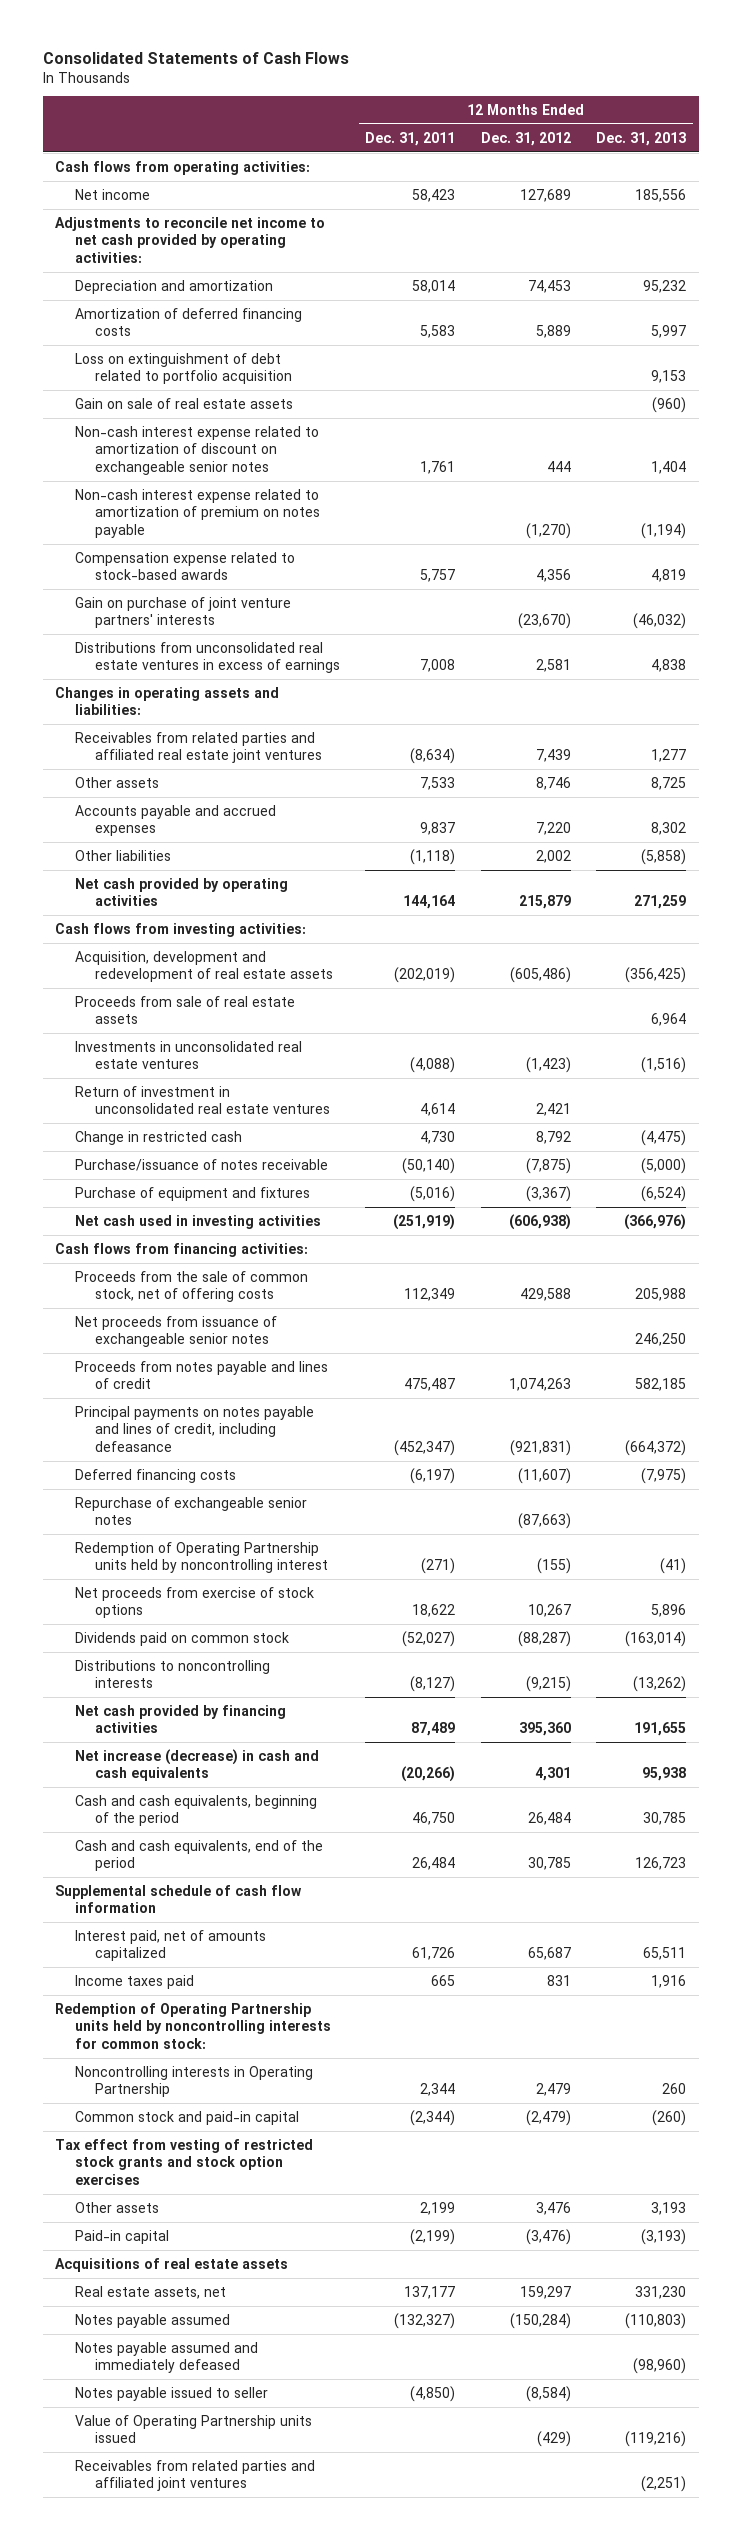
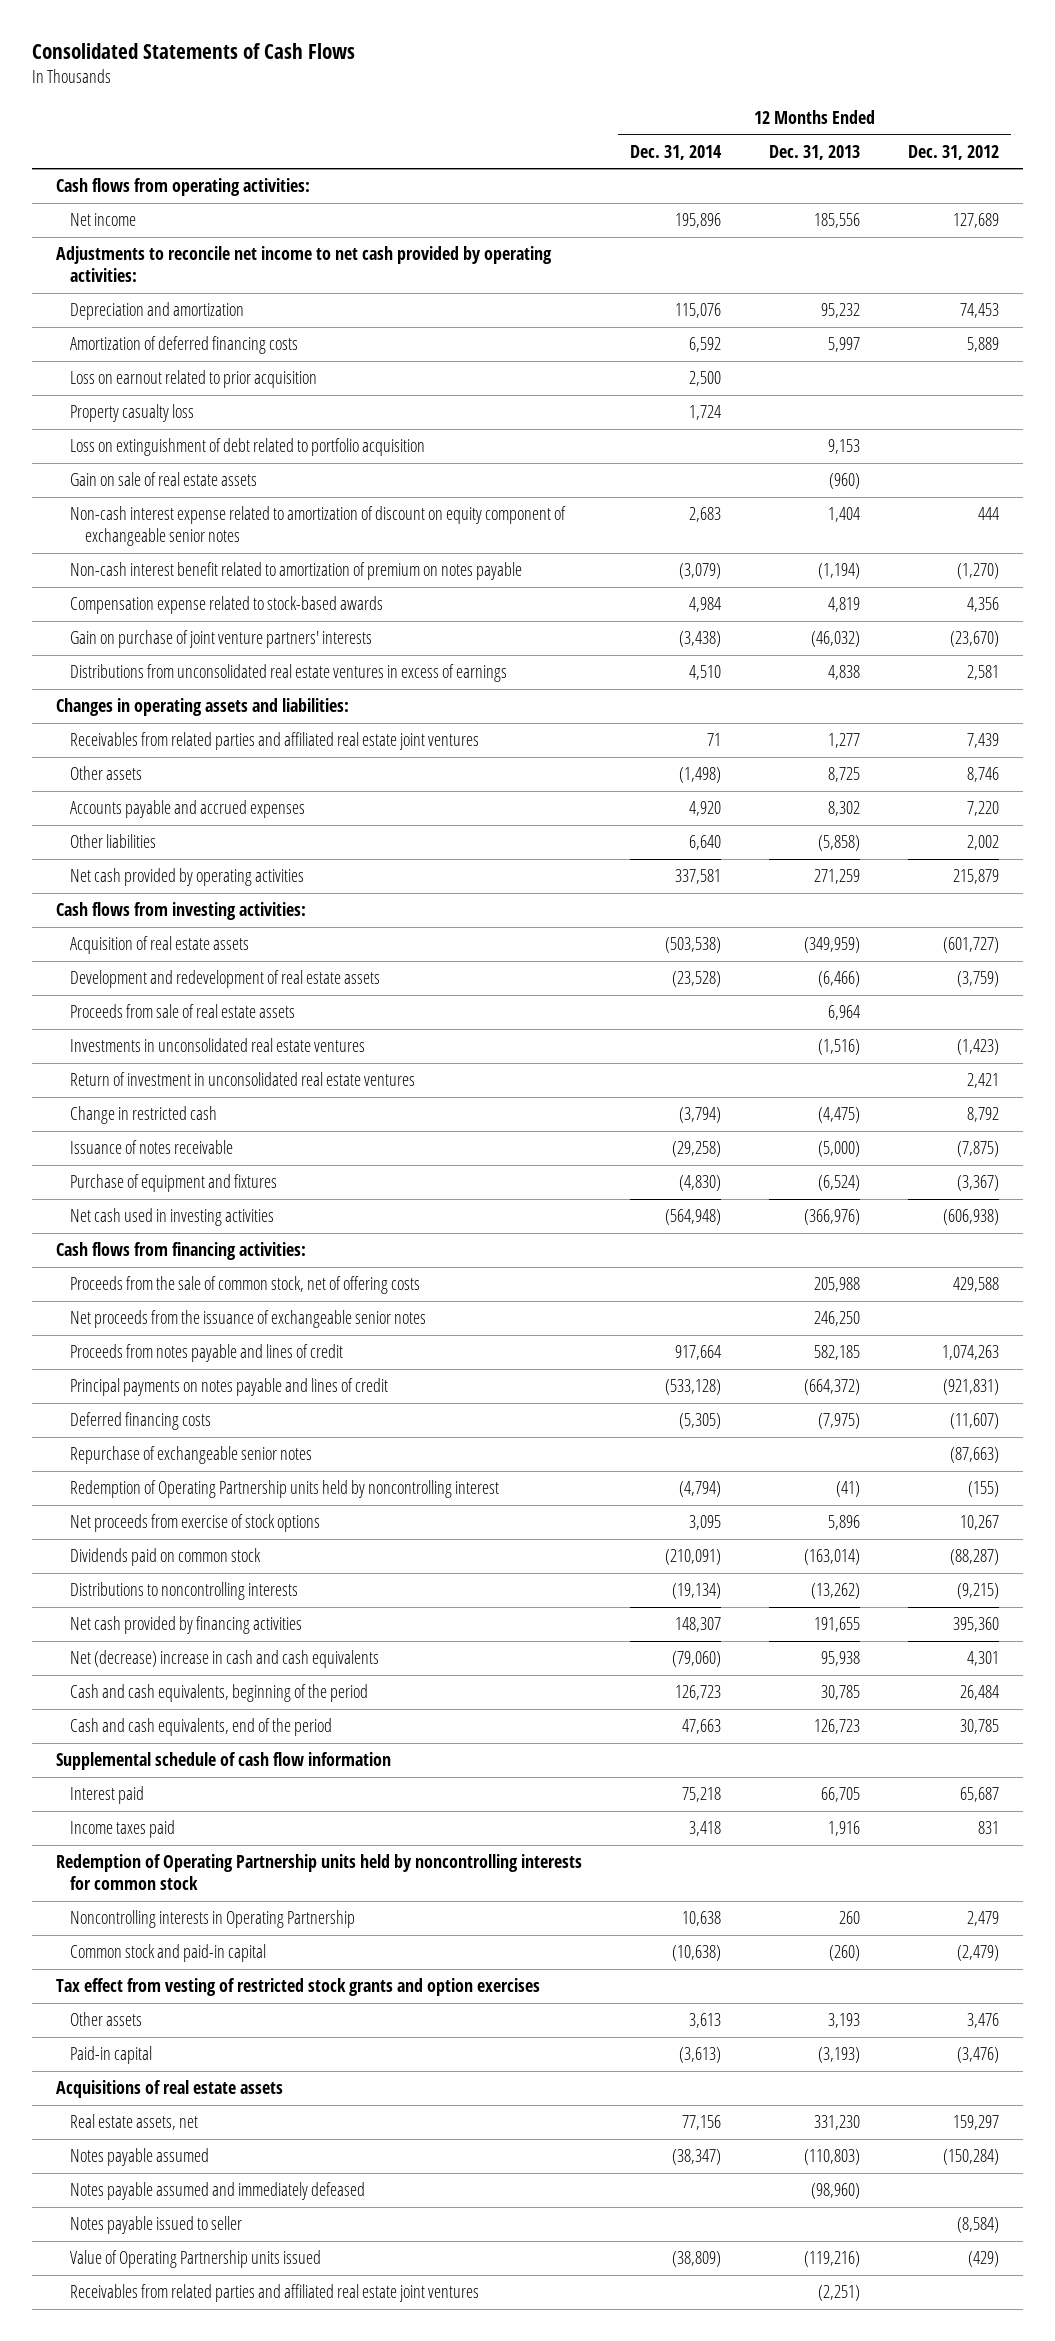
[365,131,456,146] Dec. 31, 2011 -> none
none -> [629,144,722,160] Dec. 31, 2014
none -> [70,370,318,389] Loss on earnout related to prior acquisition
none -> [70,404,195,423] Property casualty loss
[75,425,320,475] Non-cash interest expense related to amortization of discount on exchangeable senior notes -> [70,506,567,547] Non-cash interest expense related to amortization of discount on equity component of exchangeable senior notes
[75,488,320,538] Non-cash interest expense related to amortization of premium on notes payable -> [70,562,523,581] Non-cash interest benefit related to amortization of premium on notes payable
none -> [70,936,250,955] Acquisition of real estate assets
[75,950,333,983] Acquisition, development and redevelopment of real estate assets -> [70,970,381,989] Development and redevelopment of real estate assets
[509,967,571,984] (605,486) -> [957,971,1000,988] (3,759)
[625,967,687,984] (356,425) -> [818,971,861,988] (6,466)
[75,1158,329,1171] Purchase/issuance of notes receivable -> [70,1140,234,1155] Issuance of notes receivable
[75,1315,278,1348] Net proceeds from issuance of exchangeable senior notes -> [70,1310,427,1329] Net proceeds from the issuance of exchangeable senior notes
[75,1405,315,1452] Principal payments on notes payable and lines of credit, including defeasance -> [70,1378,389,1397] Principal payments on notes payable and lines of credit
[75,1748,320,1782] Net increase (decrease) in cash and cash equivalents -> [70,1650,380,1669] Net (decrease) increase in cash and cash equivalents
[75,1929,267,1962] Interest paid, net of amounts capitalized -> [70,1786,145,1805] Interest paid
[643,1947,687,1961] 65,511 -> [821,1787,861,1803] 66,705
[55,2002,332,2049] Redemption of Operating Partnership units held by noncontrolling interests for common stock: -> [55,1854,582,1891] Redemption of Operating Partnership units held by noncontrolling interests for common stock
[55,2138,314,2185] Tax effect from vesting of restricted stock grants and stock option exercises -> [55,1978,540,1997] Tax effect from vesting of restricted stock grants and option exercises
[75,2459,316,2492] Receivables from related parties and affiliated joint ventures -> [70,2284,480,2303] Receivables from related parties and affiliated real estate joint ventures

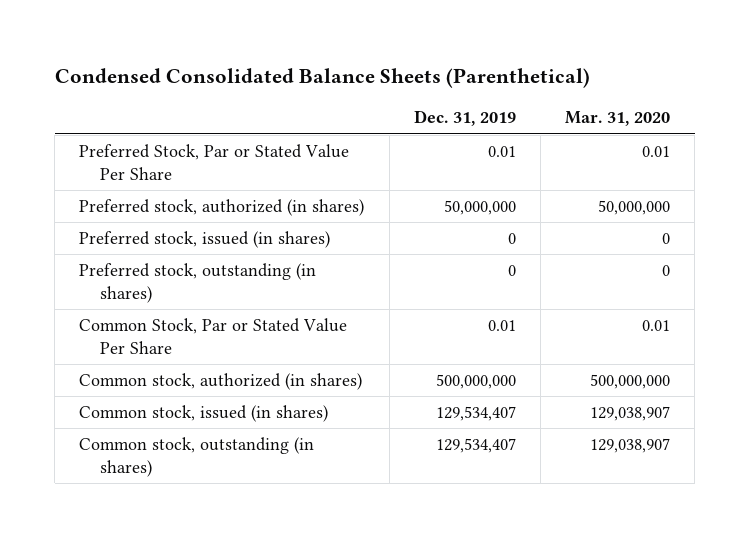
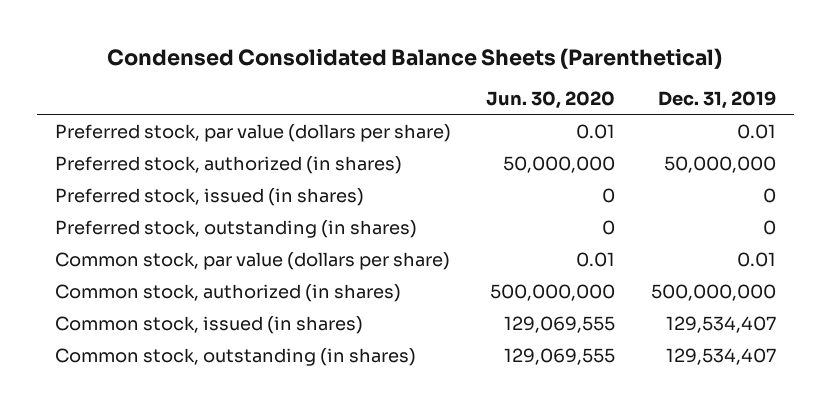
[565,111,671,127] Mar. 31, 2020 -> none
none -> [486,91,616,110] Jun. 30, 2020
[79,144,350,180] Preferred Stock, Par or Stated Value Per Share -> [54,124,451,143] Preferred stock, par value (dollars per share)
[79,318,348,354] Common Stock, Par or Stated Value Per Share -> [54,252,450,271] Common stock, par value (dollars per share)

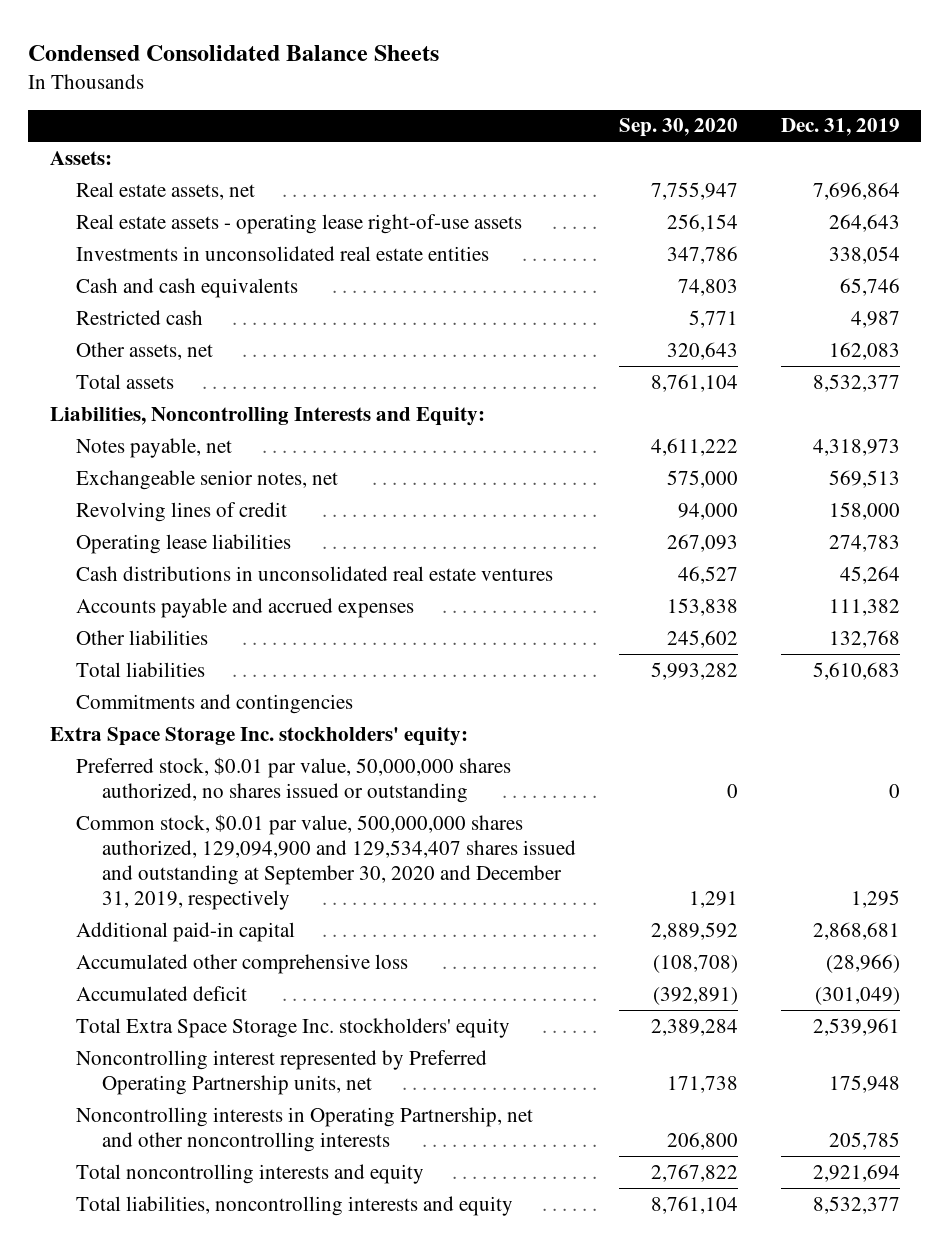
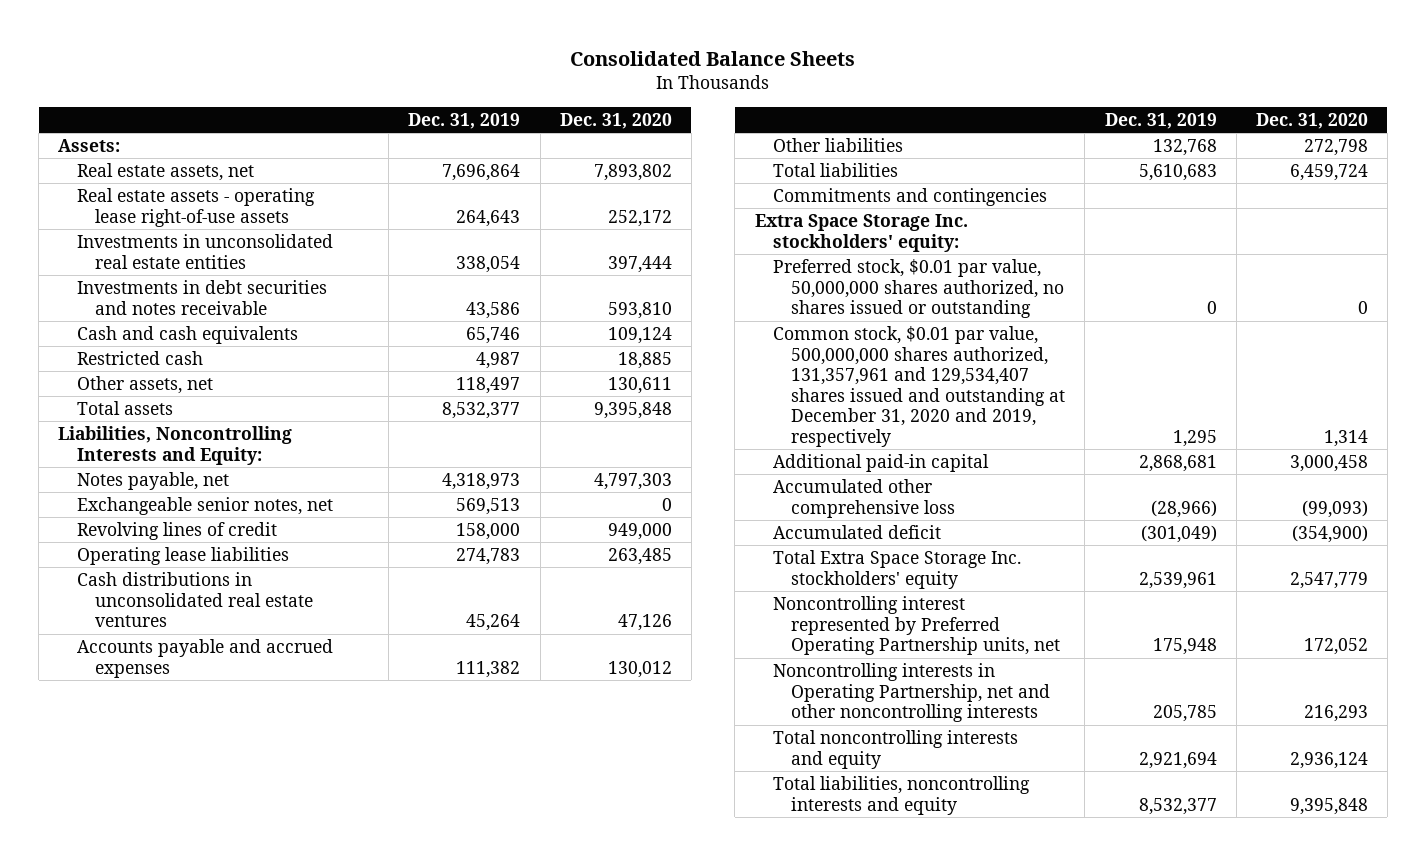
[28,44,440,61] Condensed Consolidated Balance Sheets -> [570,50,856,66] Consolidated Balance Sheets
[618,118,738,138] Sep. 30, 2020 -> none
none -> [559,112,672,129] Dec. 31, 2020
none -> [76,280,327,315] Investments in debt securities and notes receivable
[828,341,900,360] 162,083 -> [456,377,521,395] 118,497
[75,813,576,911] Common stock, $0.01 par value, 500,000,000 shares authorized, 129,094,900 and 129,534,407 shares issued and outstanding at September 30, 2020 and December 31, 2019, respectively -> [772,326,1066,447] Common stock, $0.01 par value, 500,000,000 shares authorized, 131,357,961 and 129,534,407 shares issued and outstanding at December 31, 2020 and 2019, respectively

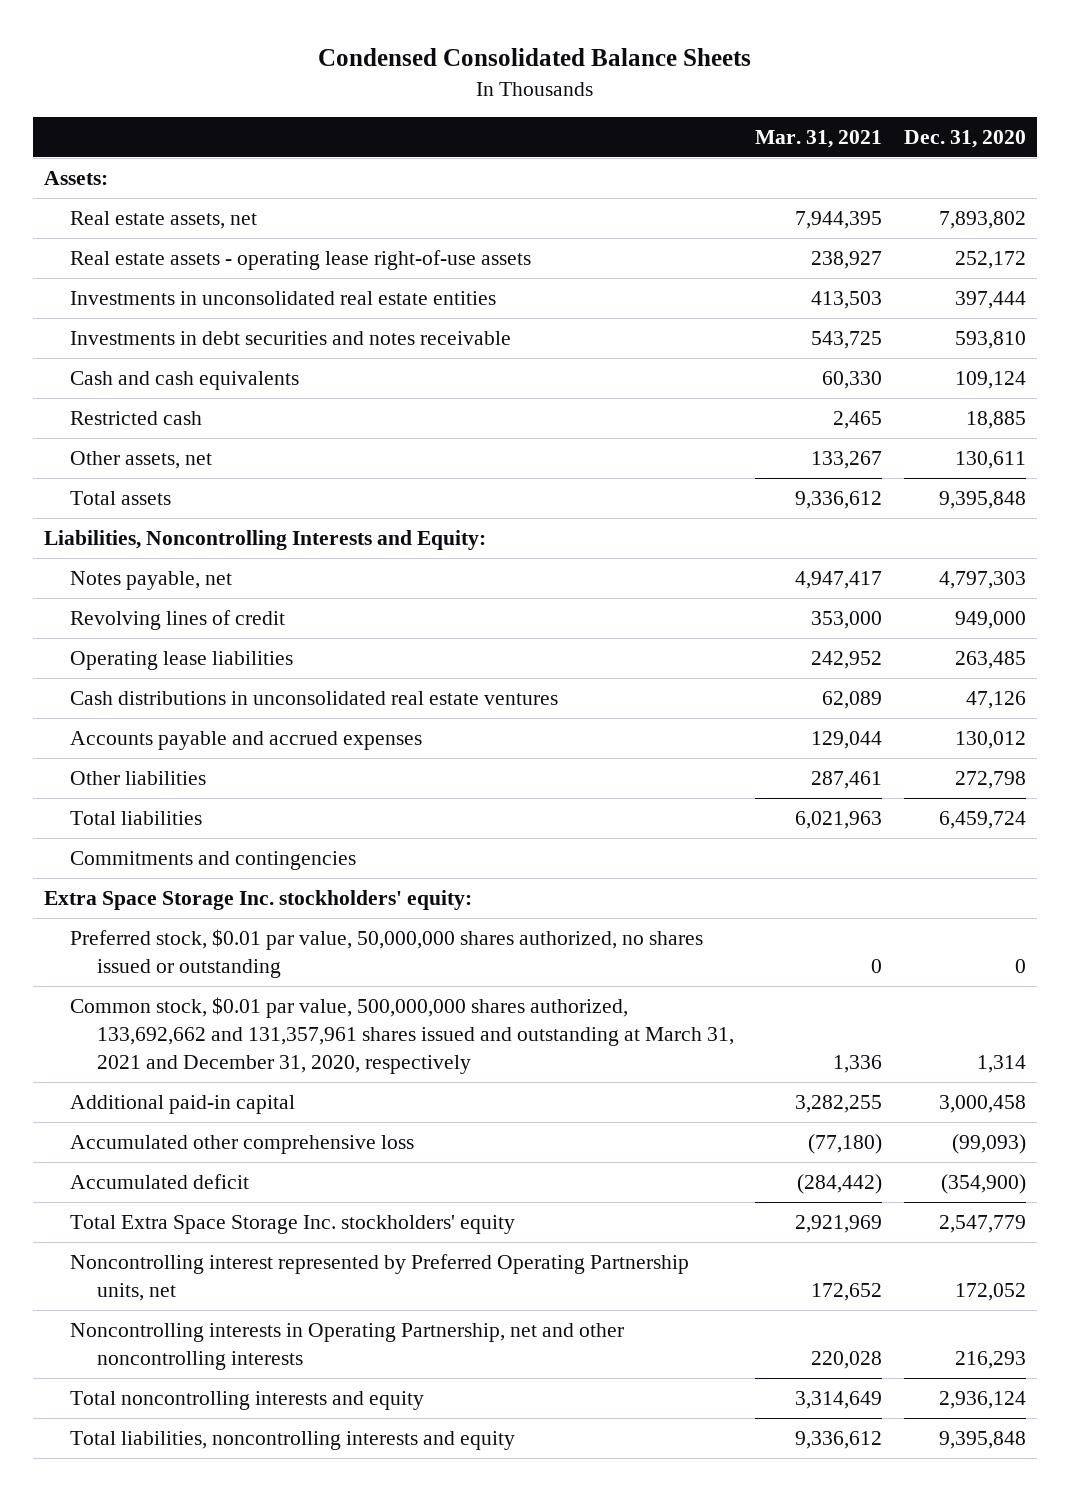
[570,50,856,66] Consolidated Balance Sheets -> [317,48,751,67] Condensed Consolidated Balance Sheets
[408,112,521,129] Dec. 31, 2019 -> none
none -> [755,130,883,149] Mar. 31, 2021
[76,497,333,516] Exchangeable senior notes, net -> none
[772,326,1066,447] Common stock, $0.01 par value, 500,000,000 shares authorized, 131,357,961 and 129,534,407 shares issued and outstanding at December 31, 2020 and 2019, respectively -> [70,996,734,1075] Common stock, $0.01 par value, 500,000,000 shares authorized, 133,692,662 and 131,357,961 shares issued and outstanding at March 31, 2021 and December 31, 2020, respectively

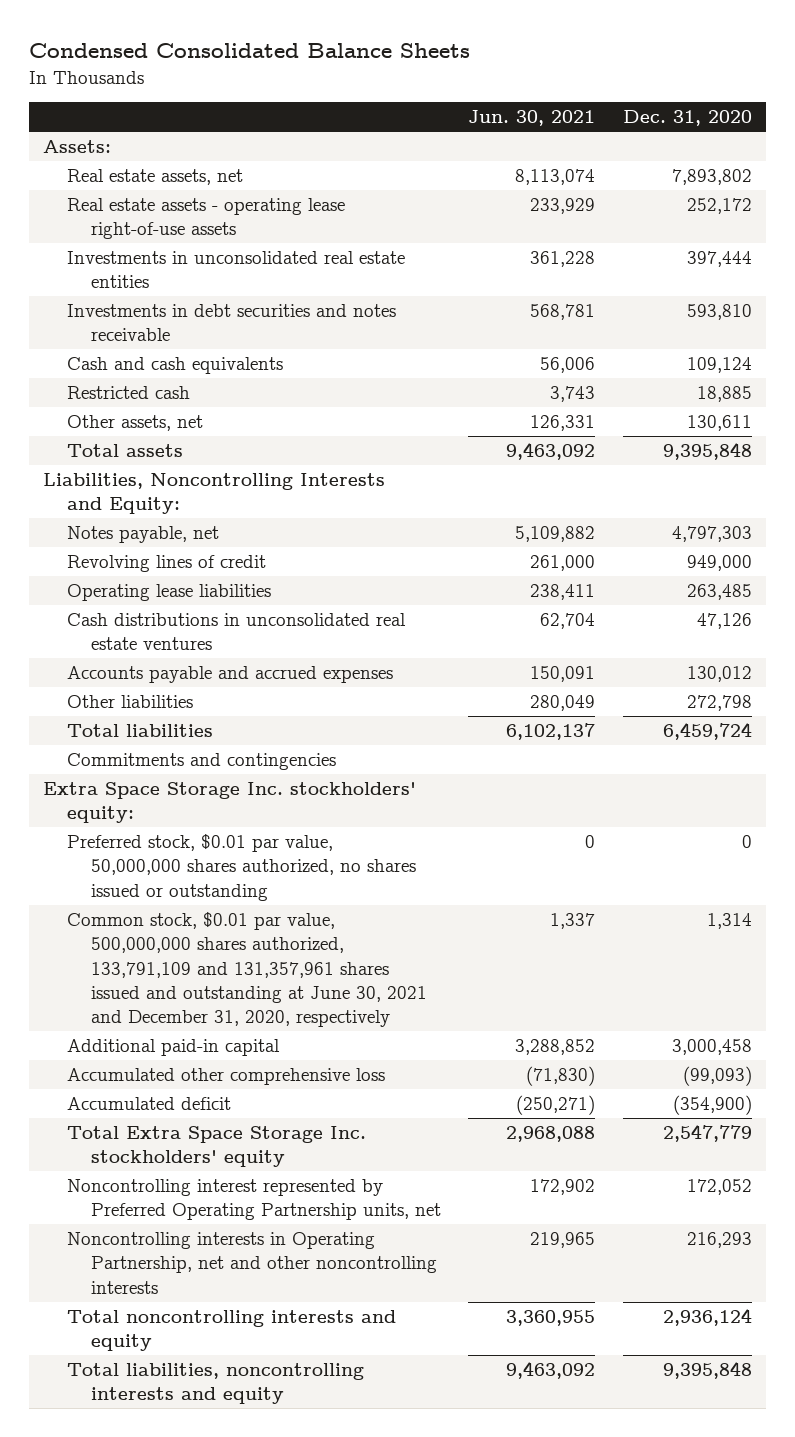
[755,130,883,149] Mar. 31, 2021 -> none
none -> [468,110,596,127] Jun. 30, 2021
[70,996,734,1075] Common stock, $0.01 par value, 500,000,000 shares authorized, 133,692,662 and 131,357,961 shares issued and outstanding at March 31, 2021 and December 31, 2020, respectively -> [66,911,427,1028] Common stock, $0.01 par value, 500,000,000 shares authorized, 133,791,109 and 131,357,961 shares issued and outstanding at June 30, 2021 and December 31, 2020, respectively

